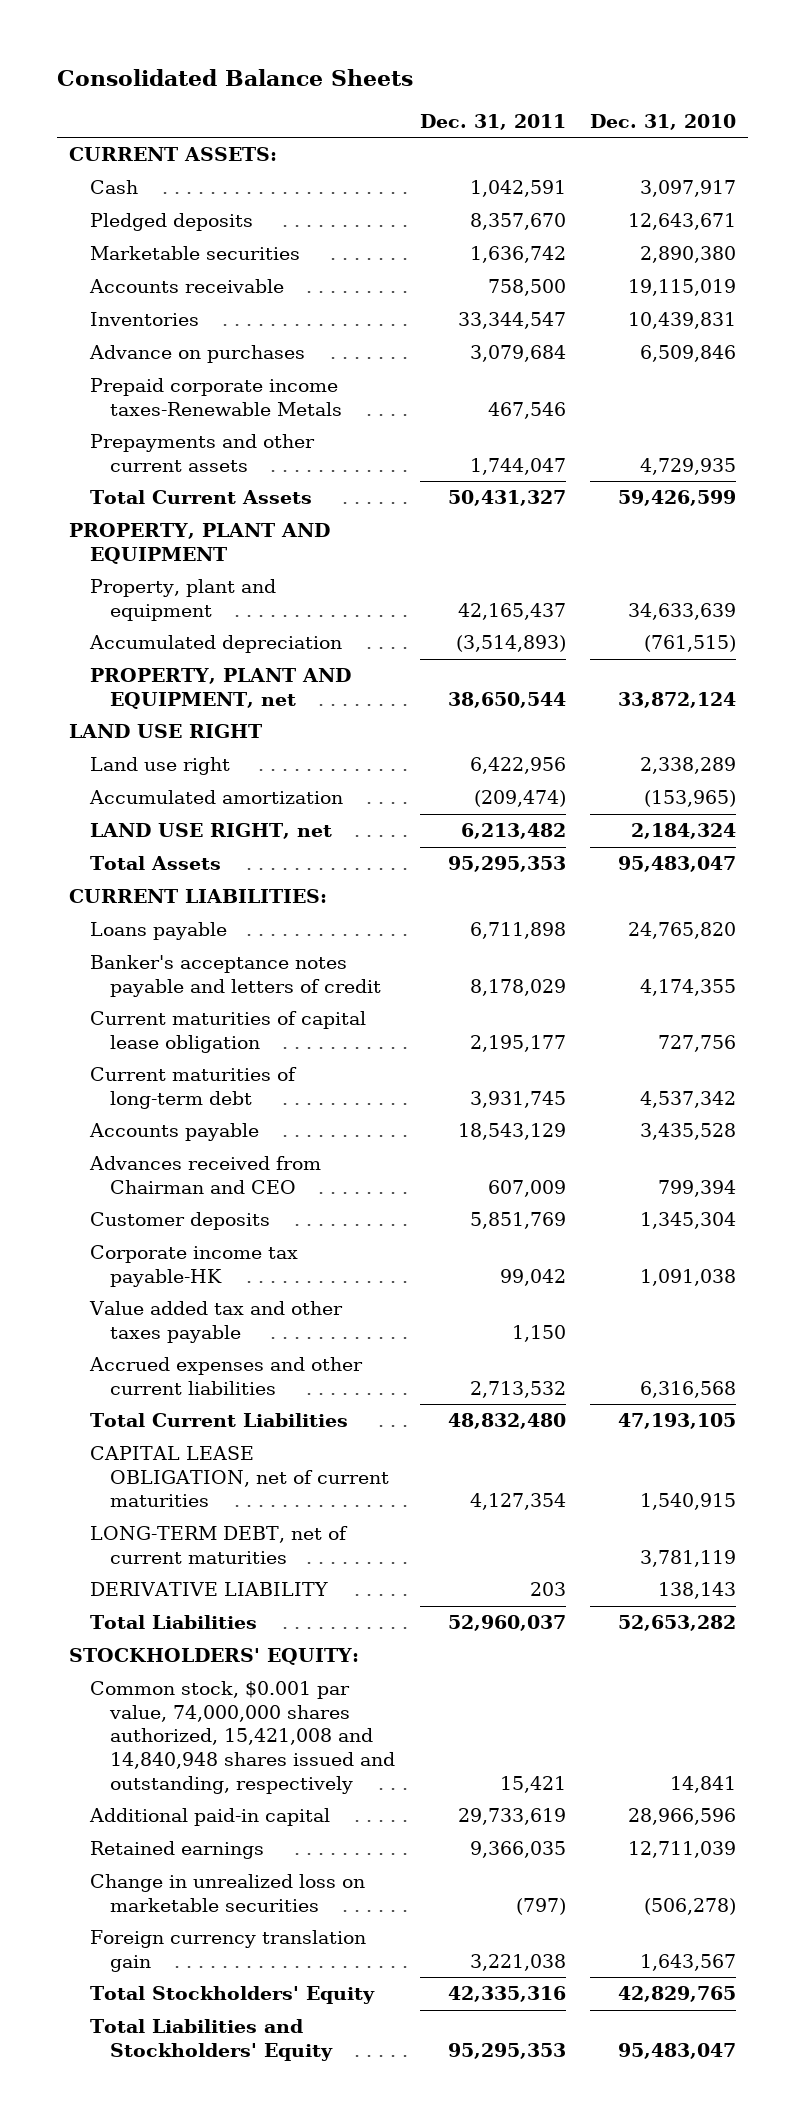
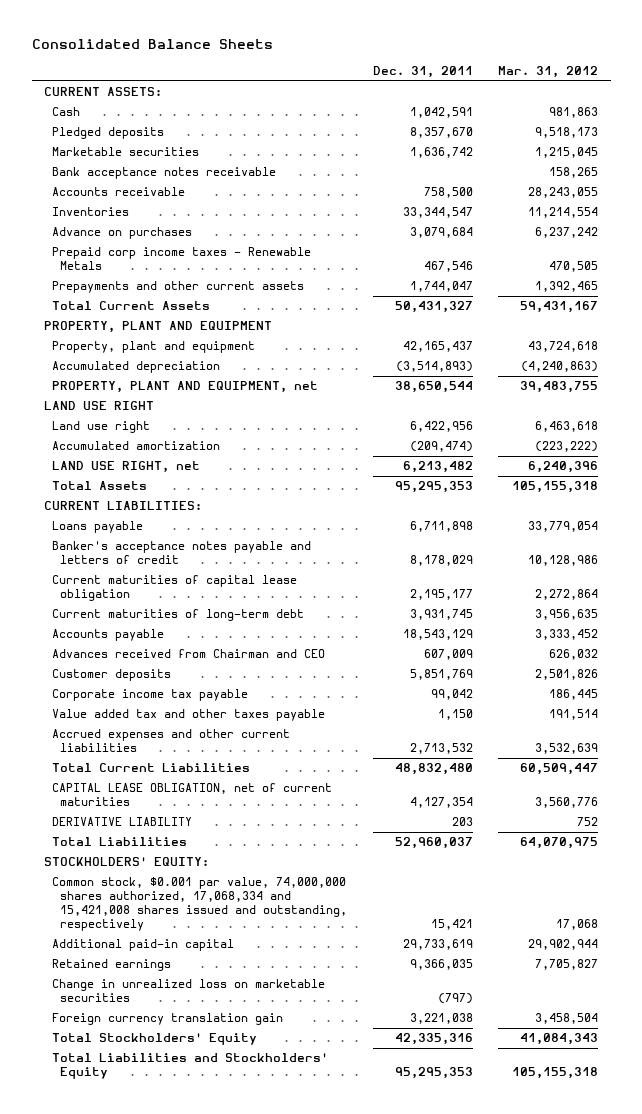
[589,113,736,130] Dec. 31, 2010 -> none
none -> [498,65,599,78] Mar. 31, 2012
none -> [52,167,277,180] Bank acceptance notes receivable
[89,378,343,416] Prepaid corporate income taxes-Renewable Metals -> [52,247,312,271] Prepaid corp income taxes - Renewable Metals
[89,1245,298,1287] Corporate income tax payable-HK -> [52,689,249,702] Corporate income tax payable
[89,1526,348,1564] LONG-TERM DEBT, net of current maturities -> none
[89,1681,396,1794] Common stock, $0.001 par value, 74,000,000 shares authorized, 15,421,008 and 14,840,948 shares issued and outstanding, respectively -> [52,877,348,932] Common stock, $0.001 par value, 74,000,000 shares authorized, 17,068,334 and 15,421,008 shares issued and outstanding, respectively

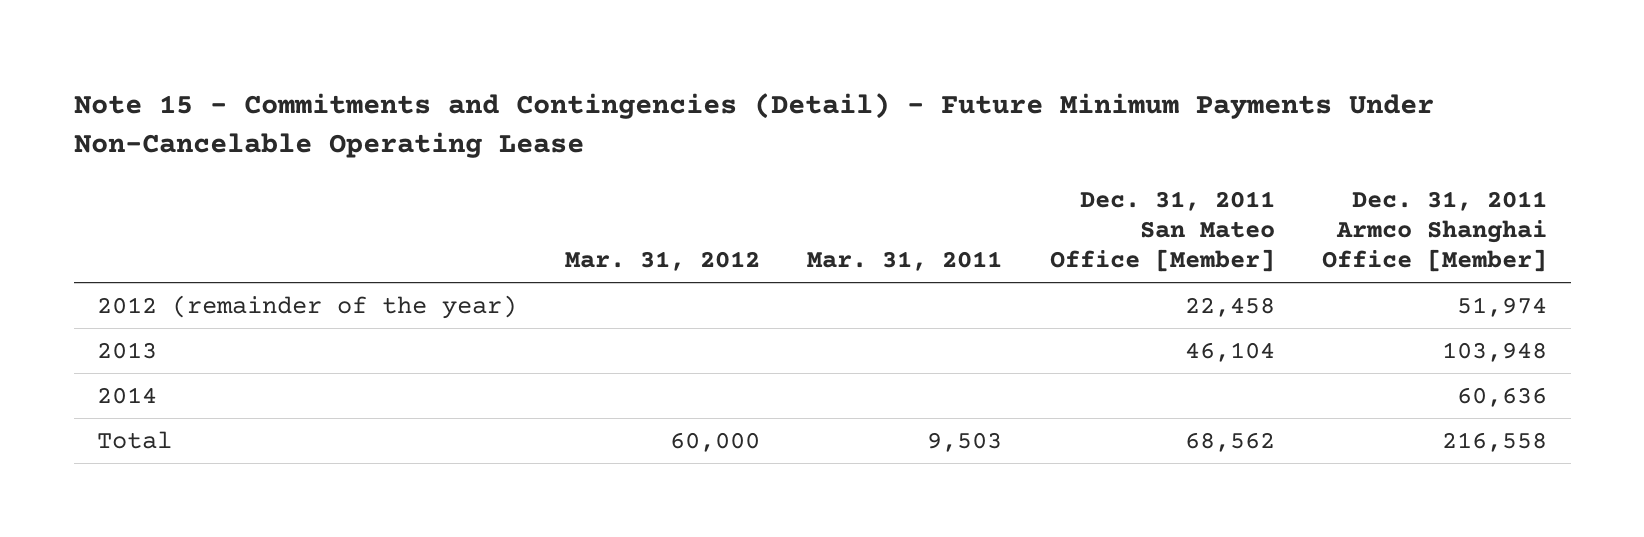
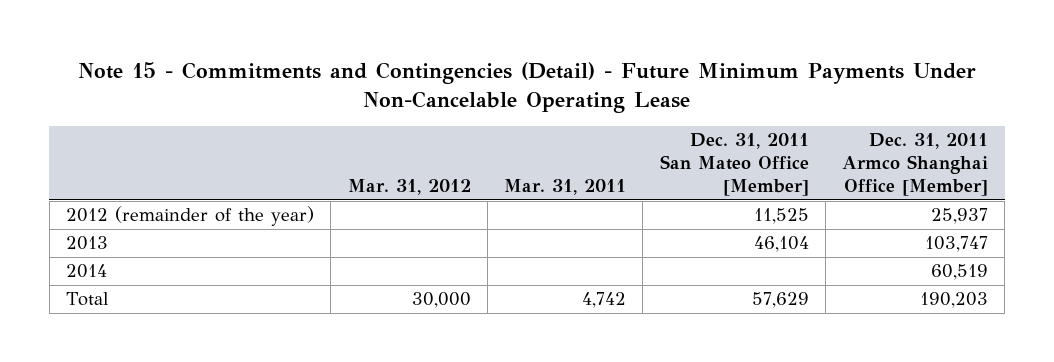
[1184,296,1275,317] 22,458 -> [753,208,809,225] 11,525
[1456,296,1547,317] 51,974 -> [931,208,989,225] 25,937
[1441,341,1547,362] 103,948 -> [925,236,989,253] 103,747
[1456,386,1547,407] 60,636 -> [931,264,989,281] 60,519
[669,431,760,452] 60,000 -> [411,292,471,309] 30,000
[927,431,1003,452] 9,503 -> [582,292,627,309] 4,742
[1184,431,1275,452] 68,562 -> [751,292,809,309] 57,629
[1441,431,1547,452] 216,558 -> [920,292,989,309] 190,203

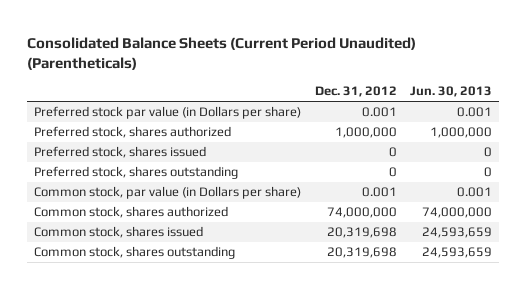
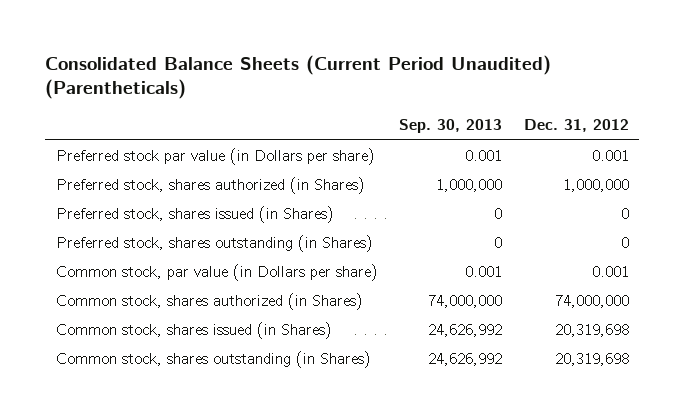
[409,86,492,98] Jun. 30, 2013 -> none
none -> [399,119,503,134] Sep. 30, 2013
[34,126,232,139] Preferred stock, shares authorized -> [55,177,365,195] Preferred stock, shares authorized (in Shares)
[34,146,207,159] Preferred stock, shares issued -> [55,206,334,224] Preferred stock, shares issued (in Shares)
[34,166,239,180] Preferred stock, shares outstanding -> [55,235,373,253] Preferred stock, shares outstanding (in Shares)
[34,206,229,219] Common stock, shares authorized -> [55,293,363,311] Common stock, shares authorized (in Shares)
[34,226,204,239] Common stock, shares issued -> [55,322,332,340] Common stock, shares issued (in Shares)
[34,246,236,260] Common stock, shares outstanding -> [55,351,371,369] Common stock, shares outstanding (in Shares)

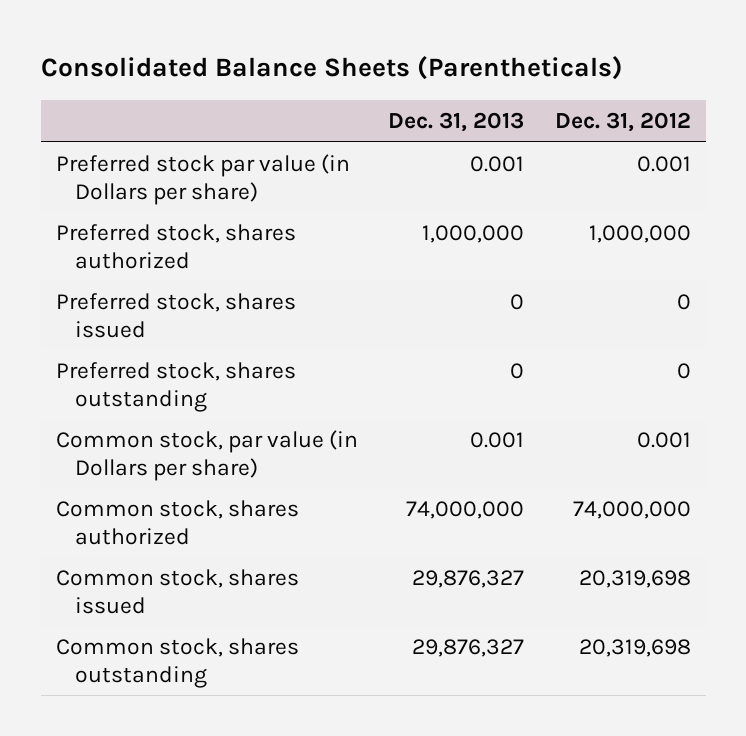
[45,54,552,100] Consolidated Balance Sheets (Current Period Unaudited) (Parentheticals) -> [40,56,623,81] Consolidated Balance Sheets (Parentheticals)
[399,119,503,134] Sep. 30, 2013 -> none
none -> [388,111,525,132] Dec. 31, 2013
[55,177,365,195] Preferred stock, shares authorized (in Shares) -> [55,224,296,269] Preferred stock, shares authorized
[55,206,334,224] Preferred stock, shares issued (in Shares) -> [55,293,296,338] Preferred stock, shares issued
[55,235,373,253] Preferred stock, shares outstanding (in Shares) -> [55,362,296,412] Preferred stock, shares outstanding
[55,293,363,311] Common stock, shares authorized (in Shares) -> [55,500,299,545] Common stock, shares authorized
[55,322,332,340] Common stock, shares issued (in Shares) -> [55,569,299,614] Common stock, shares issued
[55,351,371,369] Common stock, shares outstanding (in Shares) -> [55,638,299,688] Common stock, shares outstanding

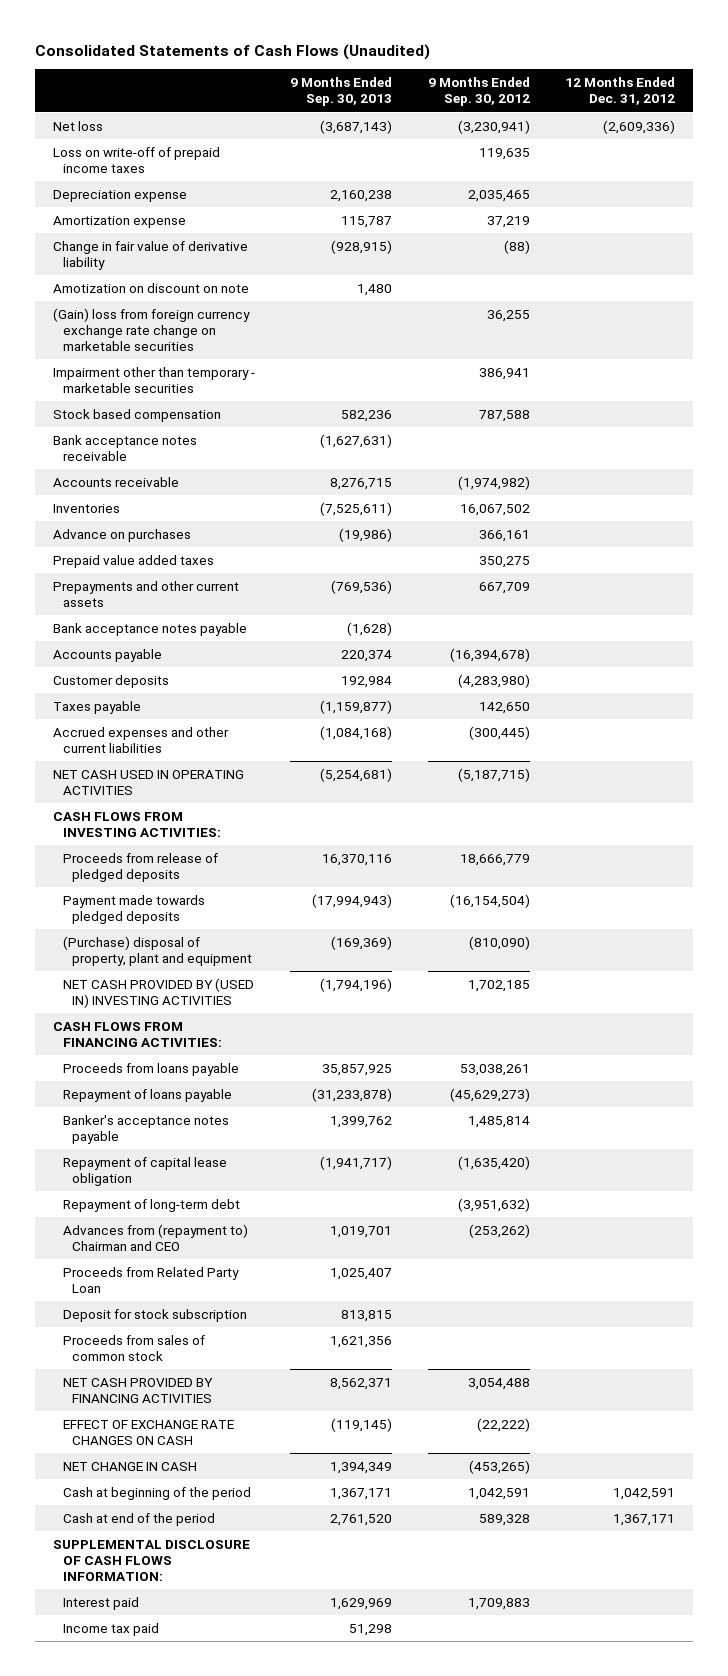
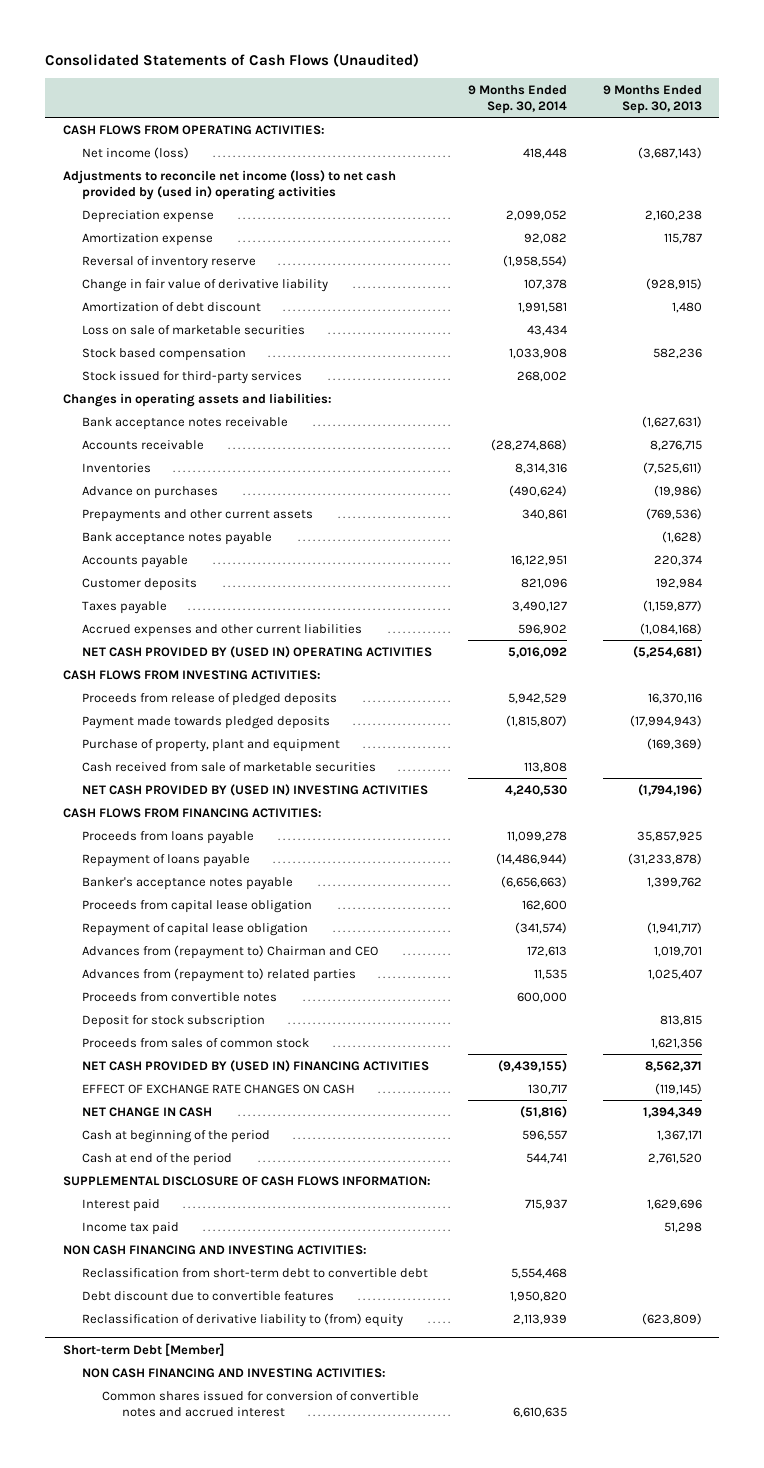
[427,77,530,107] 9 Months Ended Sep. 30, 2012 -> none
[564,77,675,106] 12 Months Ended Dec. 31, 2012 -> none
none -> [468,84,568,114] 9 Months Ended Sep. 30, 2014
[52,146,220,173] Loss on write-off of prepaid income taxes -> none
none -> [62,124,325,135] CASH FLOWS FROM OPERATING ACTIVITIES:
[52,120,103,131] Net loss -> [82,146,190,159] Net income (loss)
none -> [62,169,396,200] Adjustments to reconcile net income (loss) to net cash provided by (used in) operating activities
none -> [82,255,257,269] Reversal of inventory reserve
[52,307,250,352] (Gain) loss from foreign currency exchange rate change on marketable securities -> none
[52,366,255,393] Impairment other than temporary - marketable securities -> none
[52,282,249,293] Amotization on discount on note -> [82,301,262,312] Amortization of debt discount
none -> [82,324,306,335] Loss on sale of marketable securities
none -> [82,370,303,384] Stock issued for third-party services
none -> [62,392,332,407] Changes in operating assets and liabilities:
[52,554,214,568] Prepaid value added taxes -> none
[52,769,244,795] NET CASH USED IN OPERATING ACTIVITIES -> [82,645,433,658] NET CASH PROVIDED BY (USED IN) OPERATING ACTIVITIES
[62,935,253,966] (Purchase) disposal of property, plant and equipment -> [82,738,341,752] Purchase of property, plant and equipment
none -> [82,761,377,772] Cash received from sale of marketable securities
none -> [82,899,313,913] Proceeds from capital lease obligation
[62,1198,240,1212] Repayment of long-term debt -> none
[62,1266,239,1293] Proceeds from Related Party Loan -> [82,967,357,982] Advances from (repayment to) related parties
none -> [82,991,278,1002] Proceeds from convertible notes
[62,1377,213,1403] NET CASH PROVIDED BY FINANCING ACTIVITIES -> [82,1059,430,1072] NET CASH PROVIDED BY (USED IN) FINANCING ACTIVITIES
[330,1597,393,1610] 1,629,969 -> [646,1198,702,1210] 1,629,696
none -> [62,1244,367,1255] NON CASH FINANCING AND INVESTING ACTIVITIES:
none -> [82,1267,429,1278] Reclassification from short-term debt to convertible debt
none -> [82,1290,335,1301] Debt discount due to convertible features
none -> [82,1312,404,1327] Reclassification of derivative liability to (from) equity
none -> [62,1342,224,1356] Short-term Debt [Member]
none -> [82,1367,387,1378] NON CASH FINANCING AND INVESTING ACTIVITIES:
none -> [102,1390,420,1417] Common shares issued for conversion of convertible notes and accrued interest

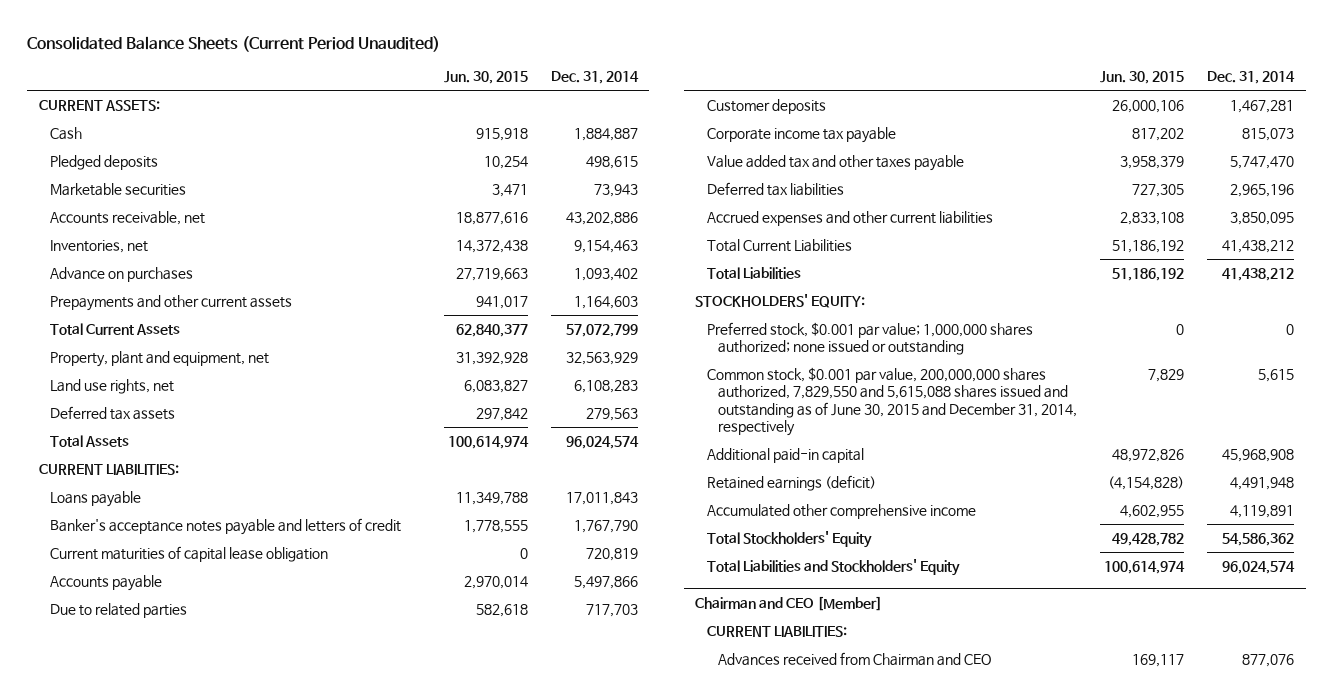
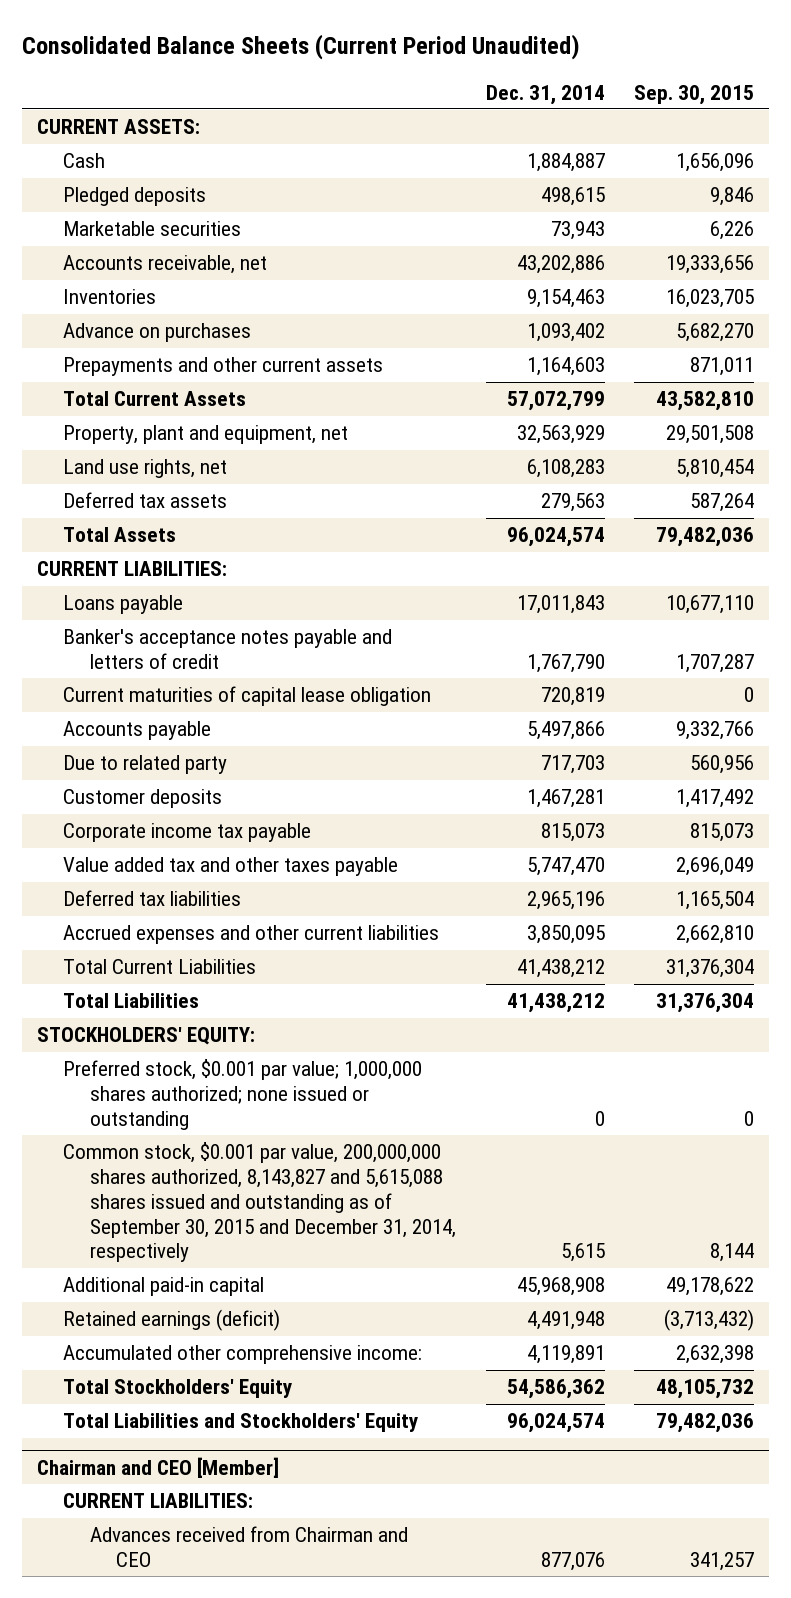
[443,71,528,85] Jun. 30, 2015 -> none
none -> [634,84,755,105] Sep. 30, 2015
[50,240,149,254] Inventories, net -> [63,289,157,305] Inventories
[50,603,188,619] Due to related parties -> [63,755,228,775] Due to related party
[706,367,1078,437] Common stock, $0.001 par value, 200,000,000 shares authorized, 7,829,550 and 5,615,088 shares issued and outstanding as of June 30, 2015 and December 31, 2014, respectively -> [63,1142,456,1263] Common stock, $0.001 par value, 200,000,000 shares authorized, 8,143,827 and 5,615,088 shares issued and outstanding as of September 30, 2015 and December 31, 2014, respectively
[706,504,976,520] Accumulated other comprehensive income -> [63,1345,423,1365] Accumulated other comprehensive income:

